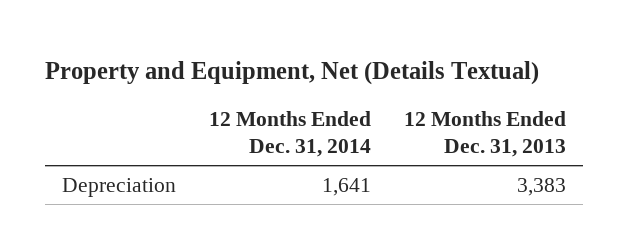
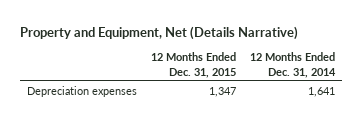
[45,60,540,85] Property and Equipment, Net (Details Textual) -> [19,25,298,40] Property and Equipment, Net (Details Narrative)
[404,110,567,158] 12 Months Ended Dec. 31, 2013 -> none
none -> [150,52,236,78] 12 Months Ended Dec. 31, 2015
[62,177,177,197] Depreciation -> [26,86,137,98] Depreciation expenses

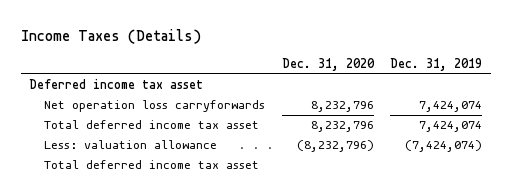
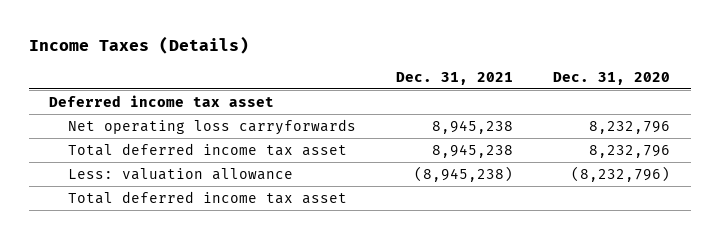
[390,57,483,71] Dec. 31, 2019 -> none
none -> [396,71,514,85] Dec. 31, 2021
[44,100,266,113] Net operation loss carryforwards -> [67,119,356,136] Net operating loss carryforwards

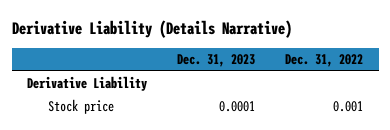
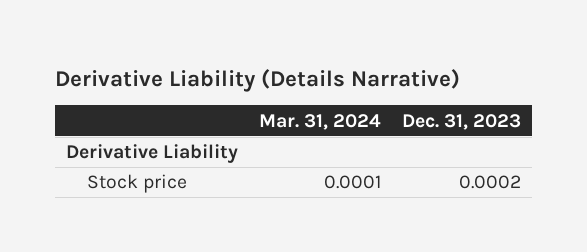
[285,54,364,68] Dec. 31, 2022 -> none
none -> [259,113,382,130] Mar. 31, 2024
[219,101,256,113] 0.0001 -> [459,175,522,190] 0.0002

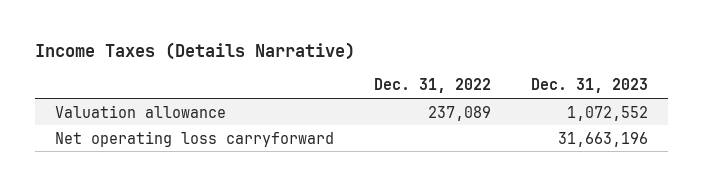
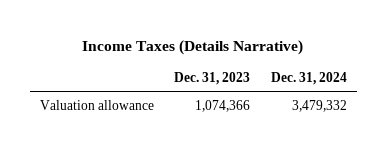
[373,78,491,94] Dec. 31, 2022 -> none
none -> [270,72,347,86] Dec. 31, 2024
[54,130,334,147] Net operating loss carryforward -> none
[567,105,649,121] 1,072,552 -> [195,99,251,112] 1,074,366

